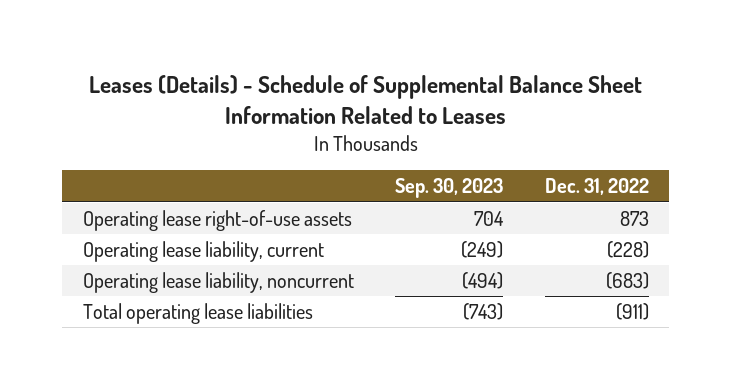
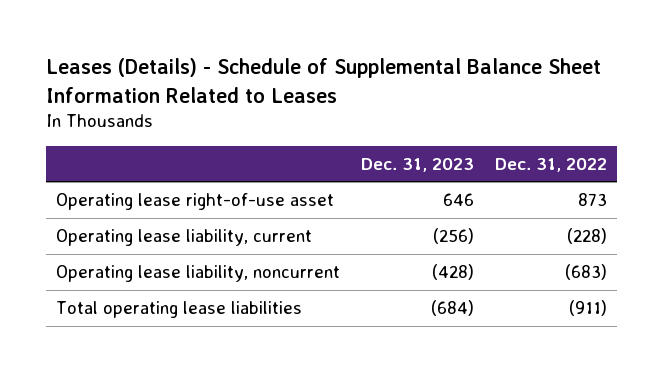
[395,178,504,199] Sep. 30, 2023 -> none
none -> [360,157,474,172] Dec. 31, 2023
[82,209,352,231] Operating lease right-of-use assets -> [56,193,335,211] Operating lease right-of-use asset

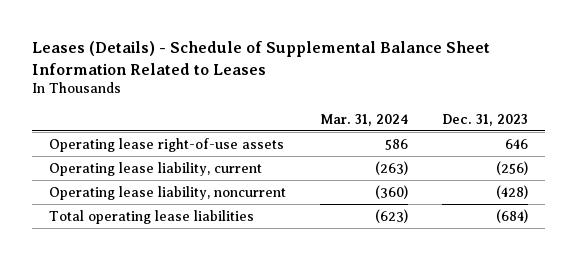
[494,157,607,172] Dec. 31, 2022 -> none
none -> [319,113,408,126] Mar. 31, 2024
[56,193,335,211] Operating lease right-of-use asset -> [48,137,284,152] Operating lease right-of-use assets

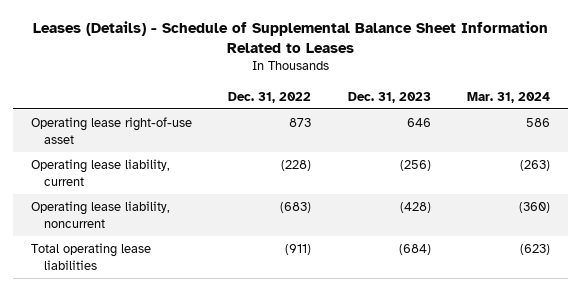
none -> [228,91,312,103] Dec. 31, 2022
[48,137,284,152] Operating lease right-of-use assets -> [31,117,193,144] Operating lease right-of-use asset

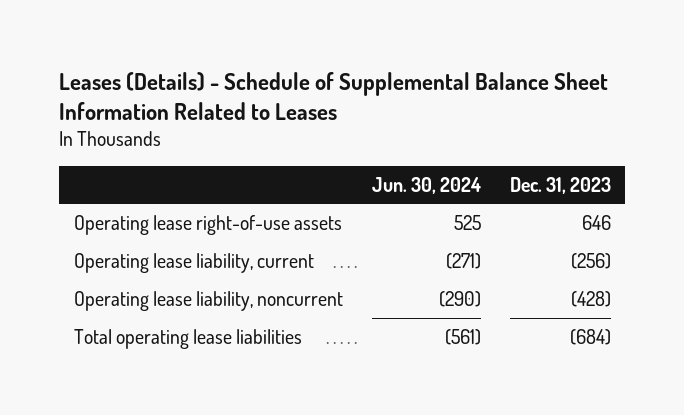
[228,91,312,103] Dec. 31, 2022 -> none
[467,91,551,103] Mar. 31, 2024 -> none
none -> [371,176,481,194] Jun. 30, 2024
[31,117,193,144] Operating lease right-of-use asset -> [73,214,342,235] Operating lease right-of-use assets

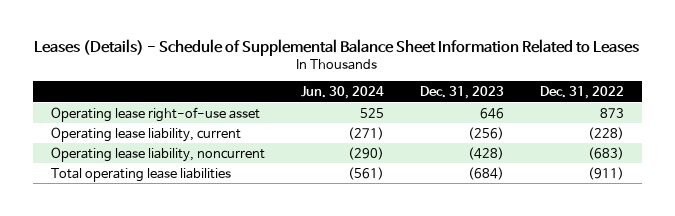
none -> [539,85,624,99] Dec. 31, 2022
[73,214,342,235] Operating lease right-of-use assets -> [50,106,260,122] Operating lease right-of-use asset

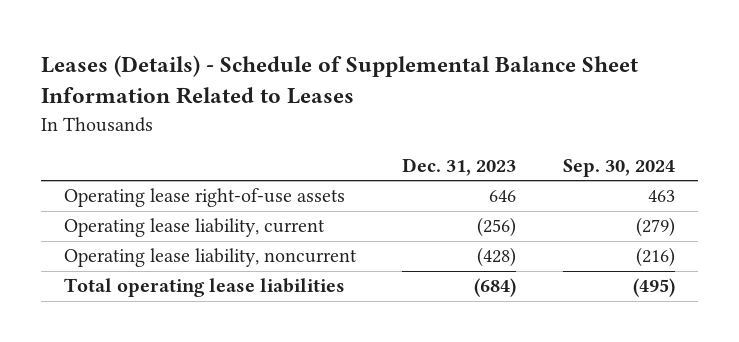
[300,85,384,99] Jun. 30, 2024 -> none
[539,85,624,99] Dec. 31, 2022 -> none
none -> [562,158,675,177] Sep. 30, 2024
[50,106,260,122] Operating lease right-of-use asset -> [64,188,346,208] Operating lease right-of-use assets

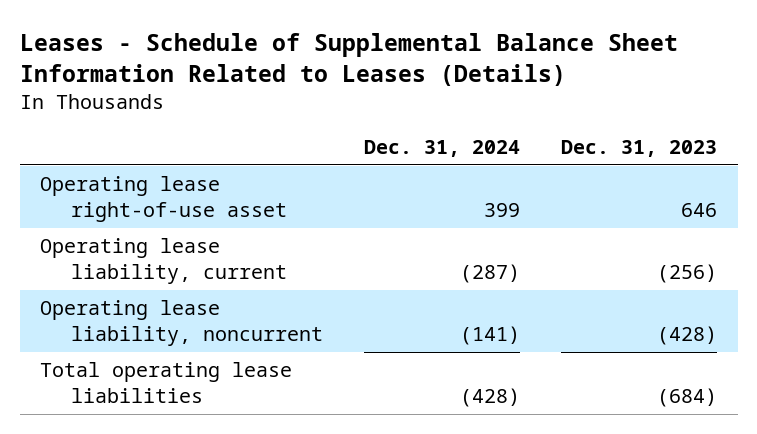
[41,55,639,105] Leases (Details) - Schedule of Supplemental Balance Sheet Information Related to Leases -> [19,32,678,86] Leases - Schedule of Supplemental Balance Sheet Information Related to Leases (Details)
[562,158,675,177] Sep. 30, 2024 -> none
none -> [364,139,521,157] Dec. 31, 2024
[64,188,346,208] Operating lease right-of-use assets -> [40,176,288,222] Operating lease right-of-use asset

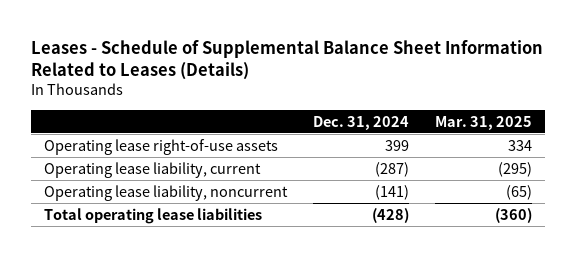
[561,139,718,157] Dec. 31, 2023 -> none
none -> [435,115,533,130] Mar. 31, 2025
[40,176,288,222] Operating lease right-of-use asset -> [44,138,279,155] Operating lease right-of-use assets

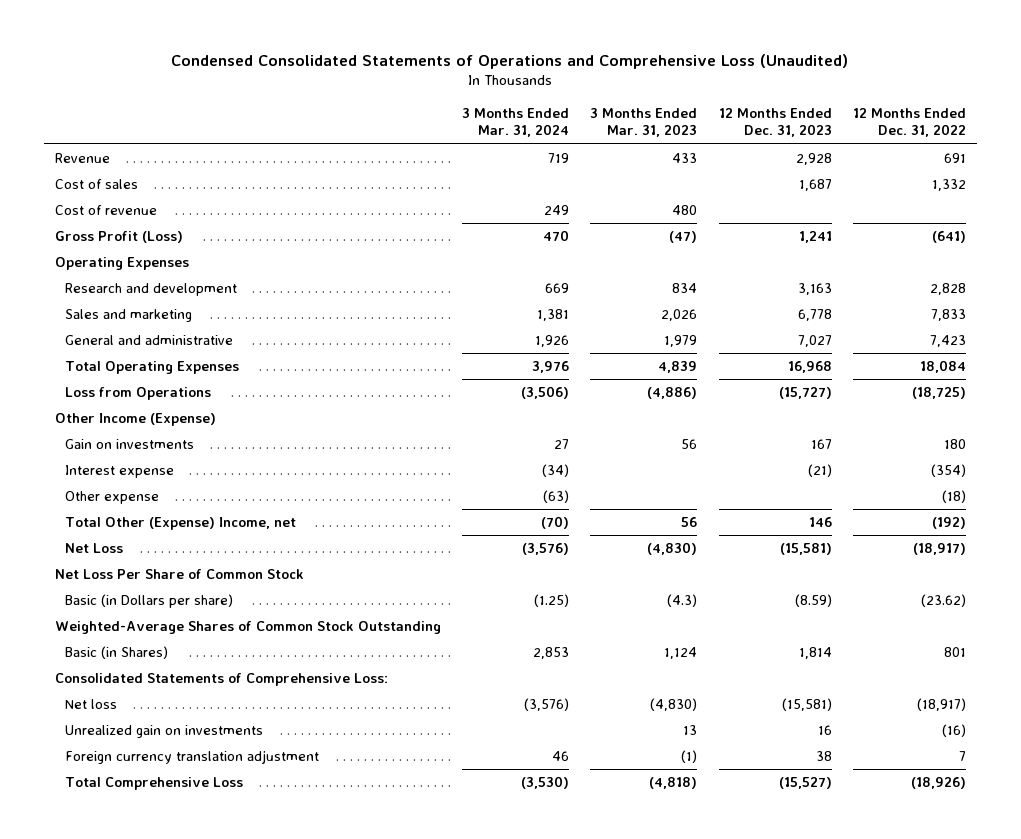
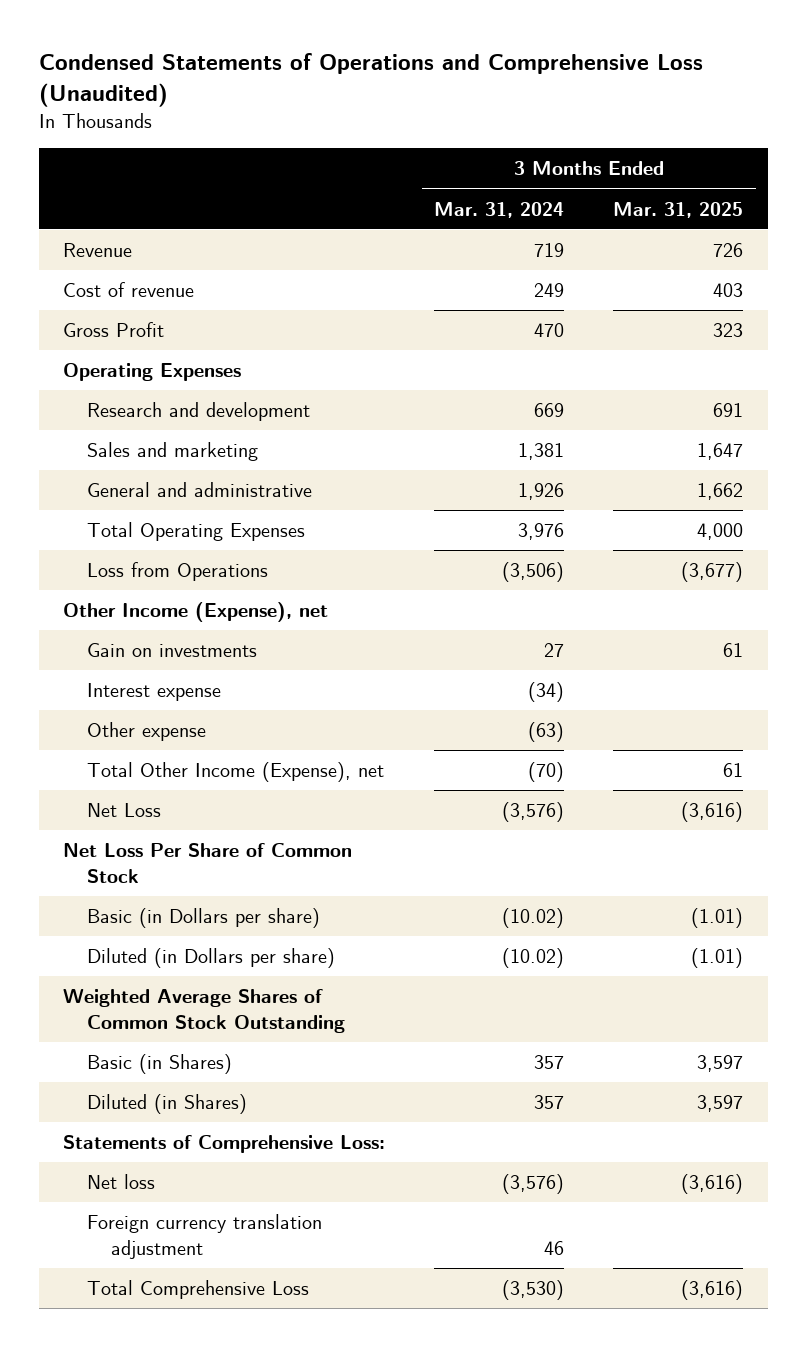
[171,54,849,70] Condensed Consolidated Statements of Operations and Comprehensive Loss (Unaudited) -> [38,52,703,107] Condensed Statements of Operations and Comprehensive Loss (Unaudited)
[590,107,698,138] 3 Months Ended Mar. 31, 2023 -> none
[718,107,832,138] 12 Months Ended Dec. 31, 2023 -> none
[853,107,967,138] 12 Months Ended Dec. 31, 2022 -> none
none -> [613,201,744,218] Mar. 31, 2025
[54,179,138,190] Cost of sales -> none
[54,231,183,244] Gross Profit (Loss) -> [63,322,165,338] Gross Profit
[54,413,216,427] Other Income (Expense) -> [63,602,329,623] Other Income (Expense), net
[65,517,297,531] Total Other (Expense) Income, net -> [86,762,384,783] Total Other Income (Expense), net
[534,594,570,608] (1.25) -> [502,908,565,929] (10.02)
none -> [86,948,335,969] Diluted (in Dollars per share)
[54,621,441,635] Weighted-Average Shares of Common Stock Outstanding -> [63,989,345,1034] Weighted Average Shares of Common Stock Outstanding
[533,647,570,660] 2,853 -> [534,1055,565,1070] 357
none -> [86,1094,247,1115] Diluted (in Shares)
[54,673,388,687] Consolidated Statements of Comprehensive Loss: -> [63,1135,386,1154] Statements of Comprehensive Loss:
[65,725,264,739] Unrealized gain on investments -> none

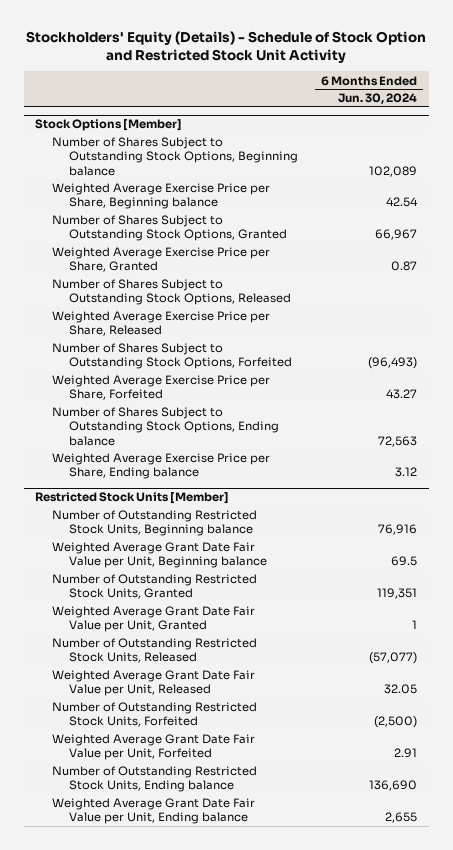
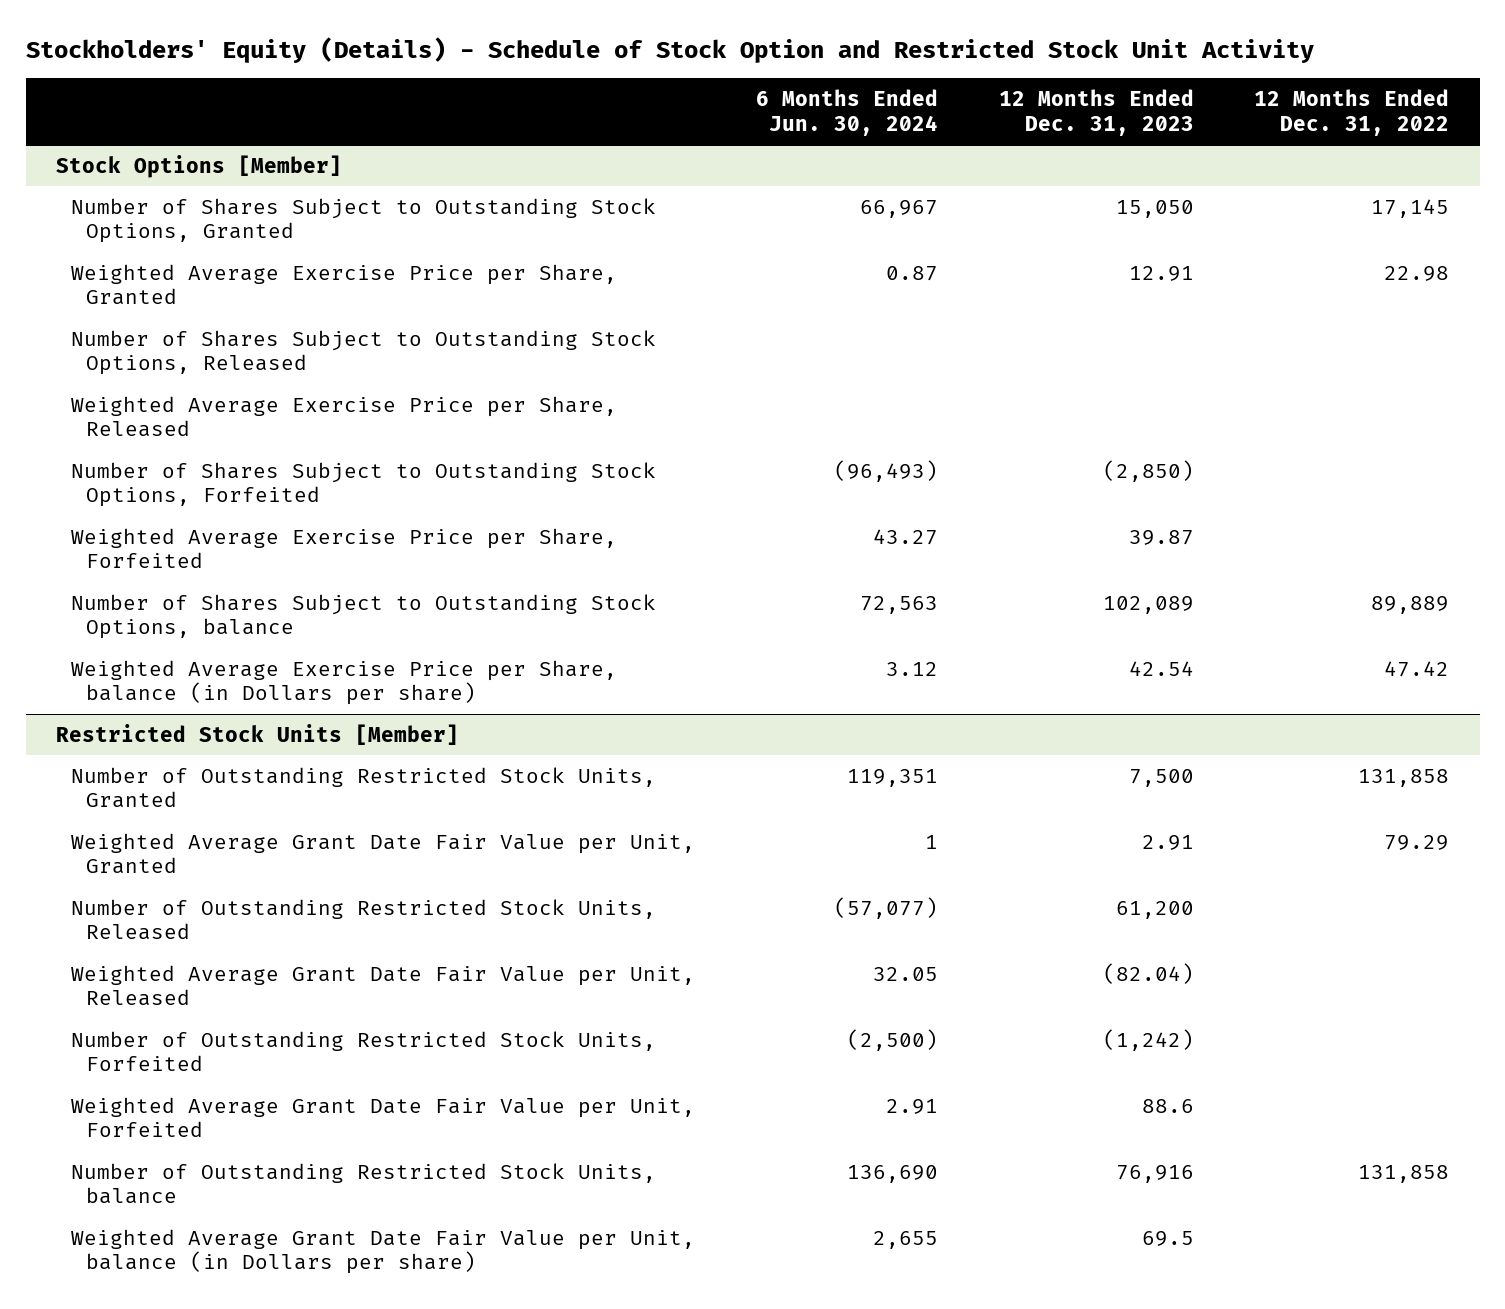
none -> [998,88,1194,136] 12 Months Ended Dec. 31, 2023
none -> [1254,88,1450,136] 12 Months Ended Dec. 31, 2022
[52,137,298,176] Number of Shares Subject to Outstanding Stock Options, Beginning balance -> none
[52,183,271,210] Weighted Average Exercise Price per Share, Beginning balance -> none
[52,407,279,446] Number of Shares Subject to Outstanding Stock Options, Ending balance -> [70,593,656,640] Number of Shares Subject to Outstanding Stock Options, balance
[52,453,271,480] Weighted Average Exercise Price per Share, Ending balance -> [70,659,617,706] Weighted Average Exercise Price per Share, balance (in Dollars per share)
[52,510,258,537] Number of Outstanding Restricted Stock Units, Beginning balance -> none
[52,542,267,569] Weighted Average Grant Date Fair Value per Unit, Beginning balance -> none
[52,766,258,793] Number of Outstanding Restricted Stock Units, Ending balance -> [70,1162,656,1205] Number of Outstanding Restricted Stock Units, balance
[52,798,256,825] Weighted Average Grant Date Fair Value per Unit, Ending balance -> [70,1228,695,1275] Weighted Average Grant Date Fair Value per Unit, balance (in Dollars per share)

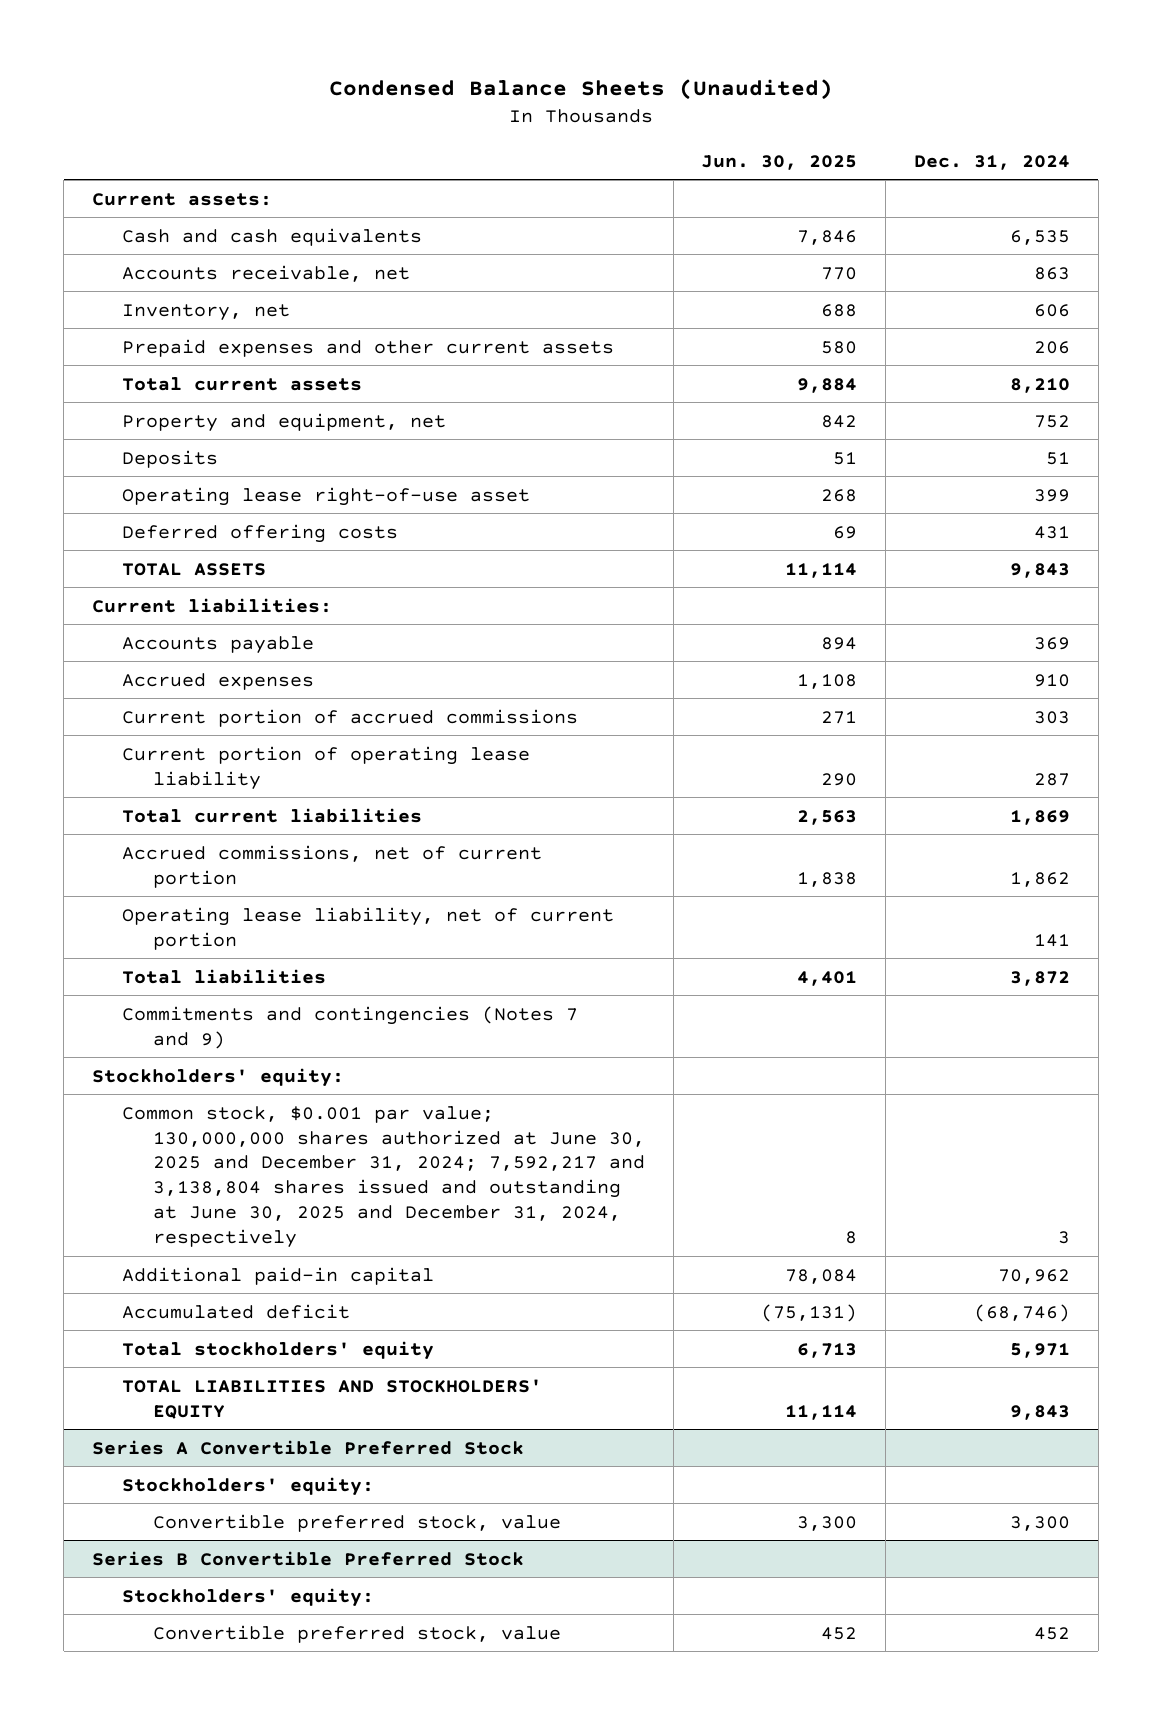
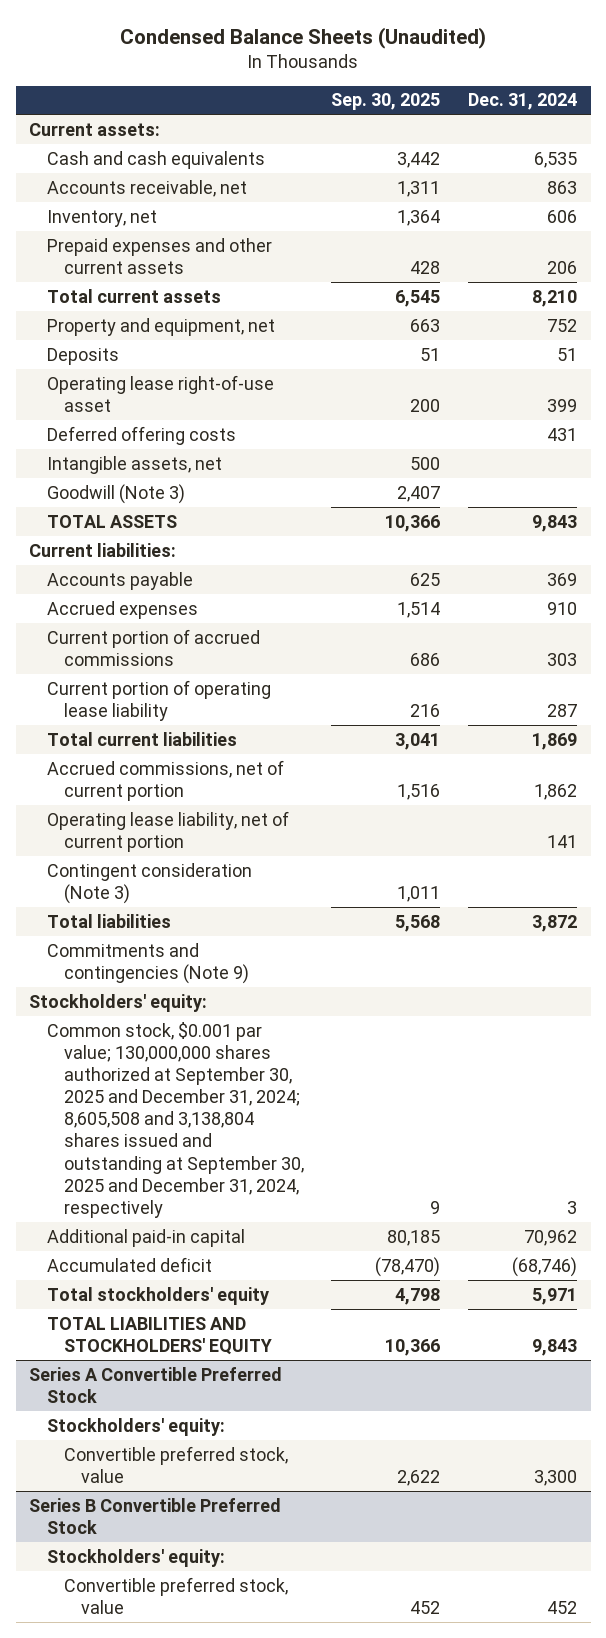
[701,154,858,170] Jun. 30, 2025 -> none
none -> [331,93,441,111] Sep. 30, 2025
none -> [46,455,222,474] Intangible assets, net
none -> [46,483,185,504] Goodwill (Note 3)
none -> [46,862,252,904] Contingent consideration (Note 3)
[122,1005,579,1049] Commitments and contingencies (Notes 7 and 9) -> [46,942,250,984] Commitments and contingencies (Note 9)
[122,1105,645,1249] Common stock, $0.001 par value; 130,000,000 shares authorized at June 30, 2025 and December 31, 2024; 7,592,217 and 3,138,804 shares issued and outstanding at June 30, 2025 and December 31, 2024, respectively -> [46,1021,305,1218] Common stock, $0.001 par value; 130,000,000 shares authorized at September 30, 2025 and December 31, 2024; 8,605,508 and 3,138,804 shares issued and outstanding at September 30, 2025 and December 31, 2024, respectively

